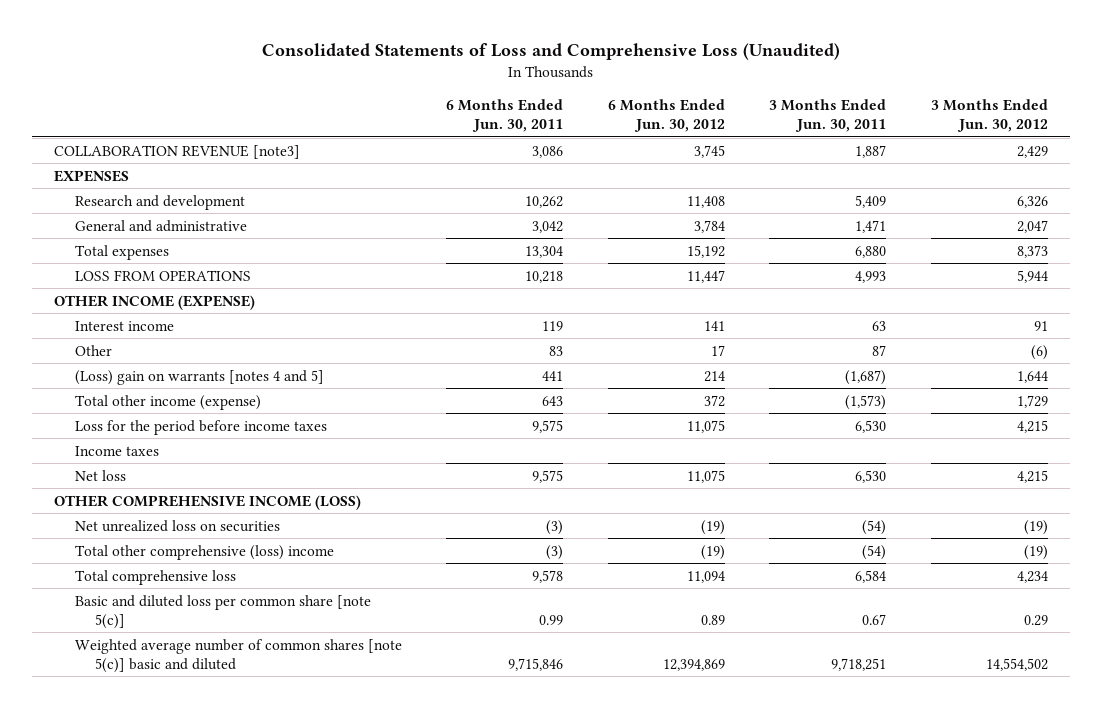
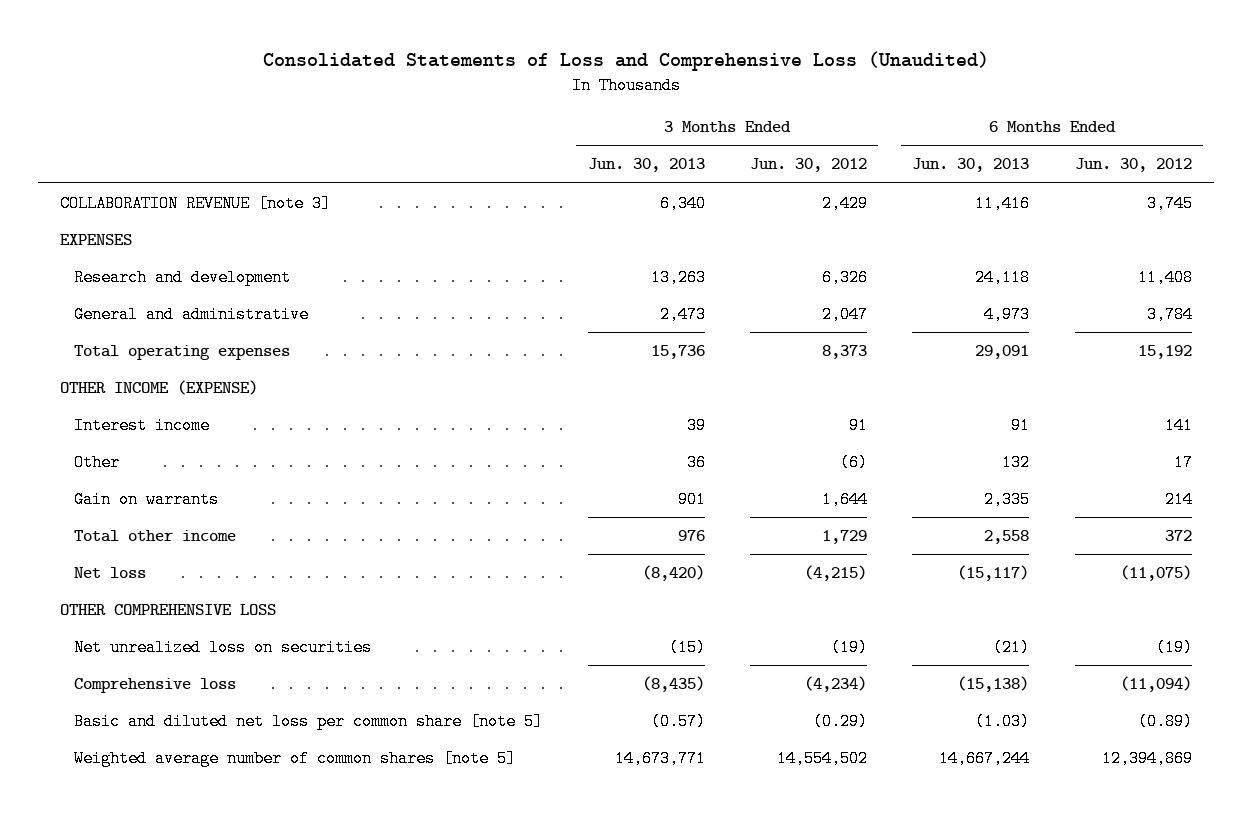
[446,99,564,133] 6 Months Ended Jun. 30, 2011 -> none
[769,99,887,133] 3 Months Ended Jun. 30, 2011 -> none
none -> [587,158,705,173] Jun. 30, 2013
none -> [912,158,1030,173] Jun. 30, 2013
[54,144,301,159] COLLABORATION REVENUE [note3] -> [60,195,332,213] COLLABORATION REVENUE [note 3]
[74,269,251,282] LOSS FROM OPERATIONS -> none
[74,244,169,260] Total expenses -> [74,345,291,361] Total operating expenses
[74,419,327,435] Loss for the period before income taxes -> none
[74,445,159,456] Income taxes -> none
[74,369,324,385] (Loss) gain on warrants [notes 4 and 5] -> [74,491,220,509] Gain on warrants
[74,394,261,410] Total other income (expense) -> [74,530,237,543] Total other income
[686,469,725,483] 11,075 -> [1119,565,1192,582] (11,075)
[1016,469,1048,483] 4,215 -> [804,565,868,582] (4,215)
[54,494,362,510] OTHER COMPREHENSIVE INCOME (LOSS) -> [60,604,277,616] OTHER COMPREHENSIVE LOSS
[74,544,334,560] Total other comprehensive (loss) income -> none
[74,569,236,585] Total comprehensive loss -> [74,678,237,694] Comprehensive loss
[686,570,725,583] 11,094 -> [1119,676,1192,693] (11,094)
[1016,570,1048,583] 4,234 -> [804,676,868,693] (4,234)
[74,594,371,629] Basic and diluted loss per common share [note 5(c)] -> [74,713,544,731] Basic and diluted net loss per common share [note 5]
[700,614,725,625] 0.89 -> [1137,713,1193,731] (0.89)
[1023,614,1048,626] 0.29 -> [813,713,869,731] (0.29)
[74,638,402,673] Weighted average number of common shares [note 5(c)] basic and diluted -> [74,750,517,768] Weighted average number of common shares [note 5]

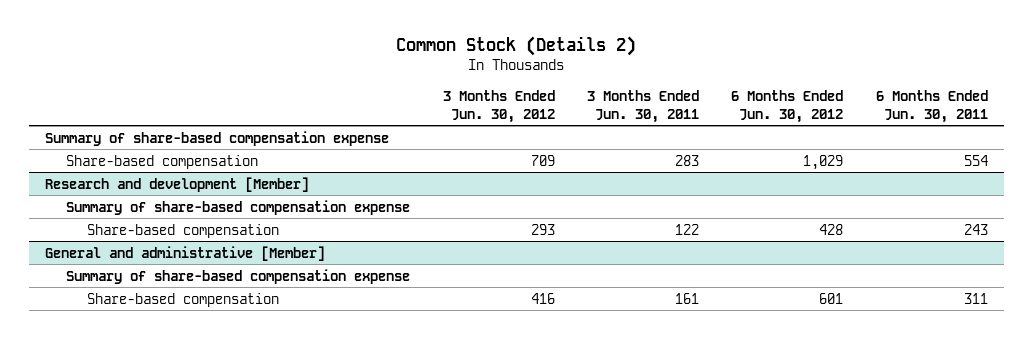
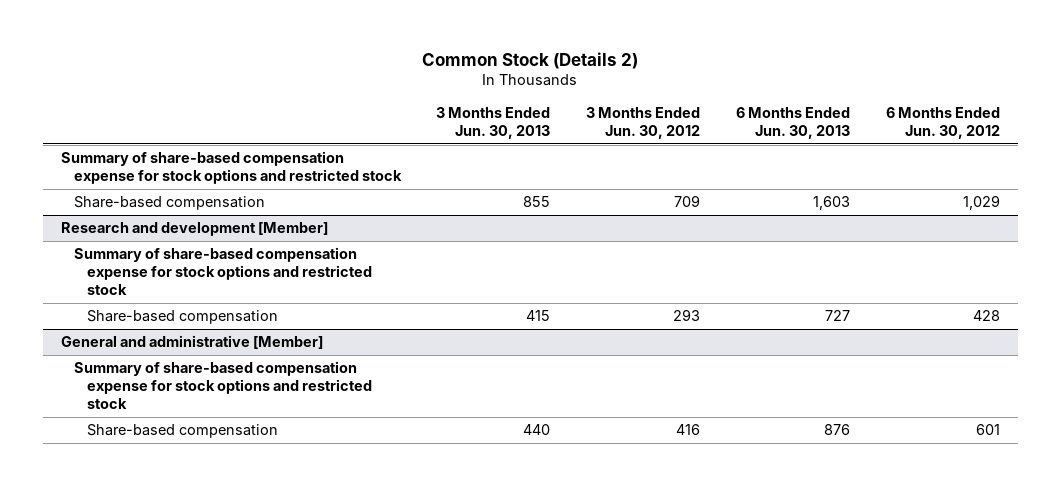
[586,90,699,123] 3 Months Ended Jun. 30, 2011 -> none
[875,90,988,123] 6 Months Ended Jun. 30, 2011 -> none
none -> [436,107,551,140] 3 Months Ended Jun. 30, 2013
none -> [735,107,850,140] 6 Months Ended Jun. 30, 2013
[45,130,390,146] Summary of share-based compensation expense -> [60,151,402,185] Summary of share-based compensation expense for stock options and restricted stock
[66,199,411,215] Summary of share-based compensation expense -> [73,247,372,296] Summary of share-based compensation expense for stock options and restricted stock
[66,268,411,284] Summary of share-based compensation expense -> [73,361,372,410] Summary of share-based compensation expense for stock options and restricted stock

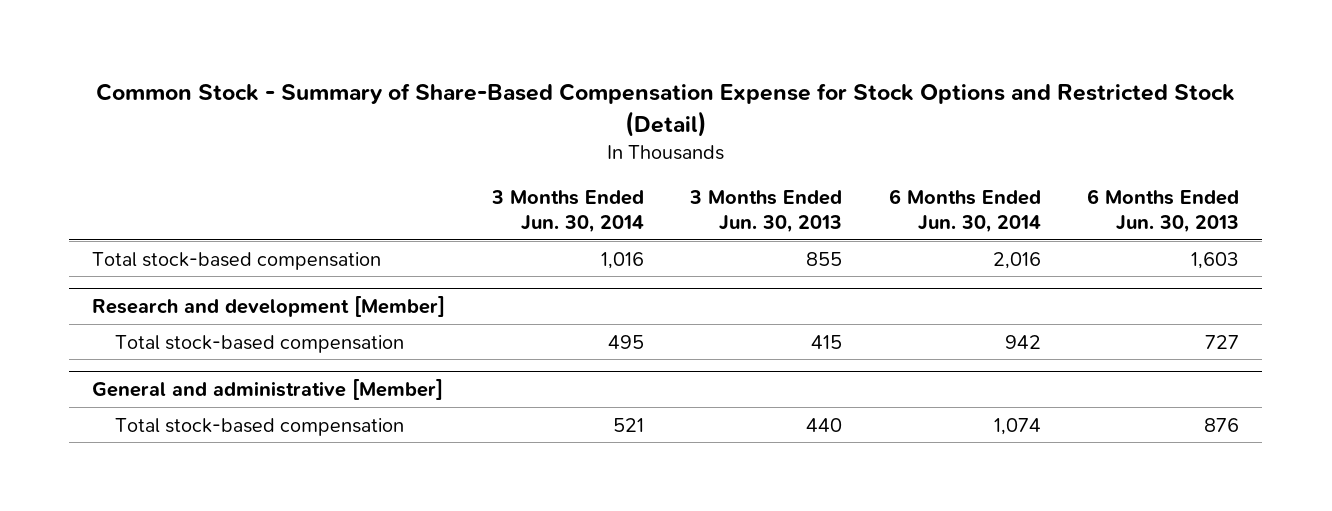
[422,51,639,69] Common Stock (Details 2) -> [95,83,1235,137] Common Stock - Summary of Share-Based Compensation Expense for Stock Options and Restricted Stock (Detail)
[586,107,701,140] 3 Months Ended Jun. 30, 2012 -> none
[885,107,1000,140] 6 Months Ended Jun. 30, 2012 -> none
none -> [490,189,644,233] 3 Months Ended Jun. 30, 2014
none -> [888,188,1041,233] 6 Months Ended Jun. 30, 2014
[60,151,402,185] Summary of share-based compensation expense for stock options and restricted stock -> none
[73,196,265,211] Share-based compensation -> [92,251,382,270] Total stock-based compensation
[73,247,372,296] Summary of share-based compensation expense for stock options and restricted stock -> none
[86,310,278,325] Share-based compensation -> [115,334,405,353] Total stock-based compensation
[73,361,372,410] Summary of share-based compensation expense for stock options and restricted stock -> none
[86,424,278,439] Share-based compensation -> [115,417,405,436] Total stock-based compensation

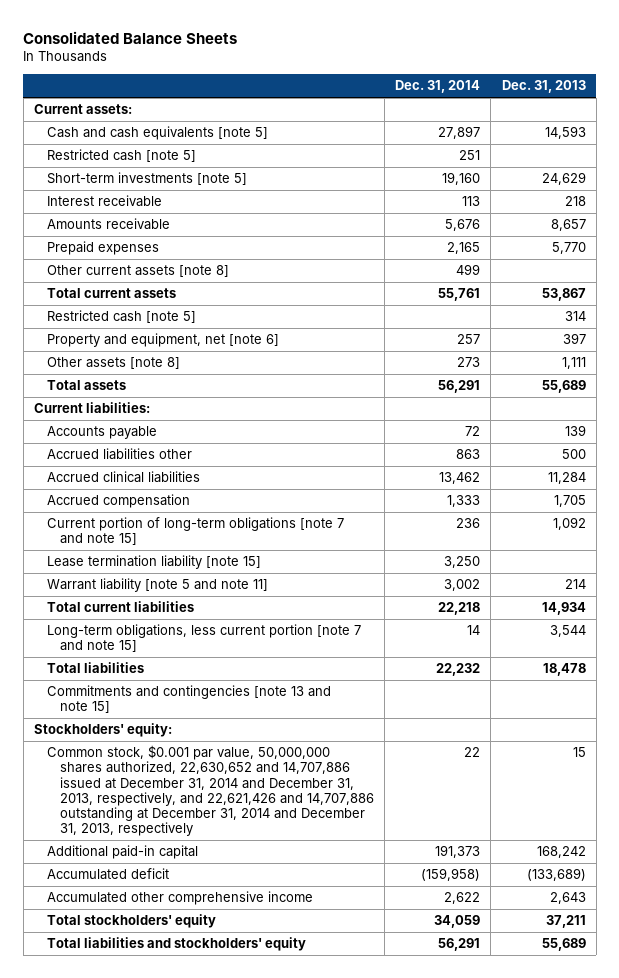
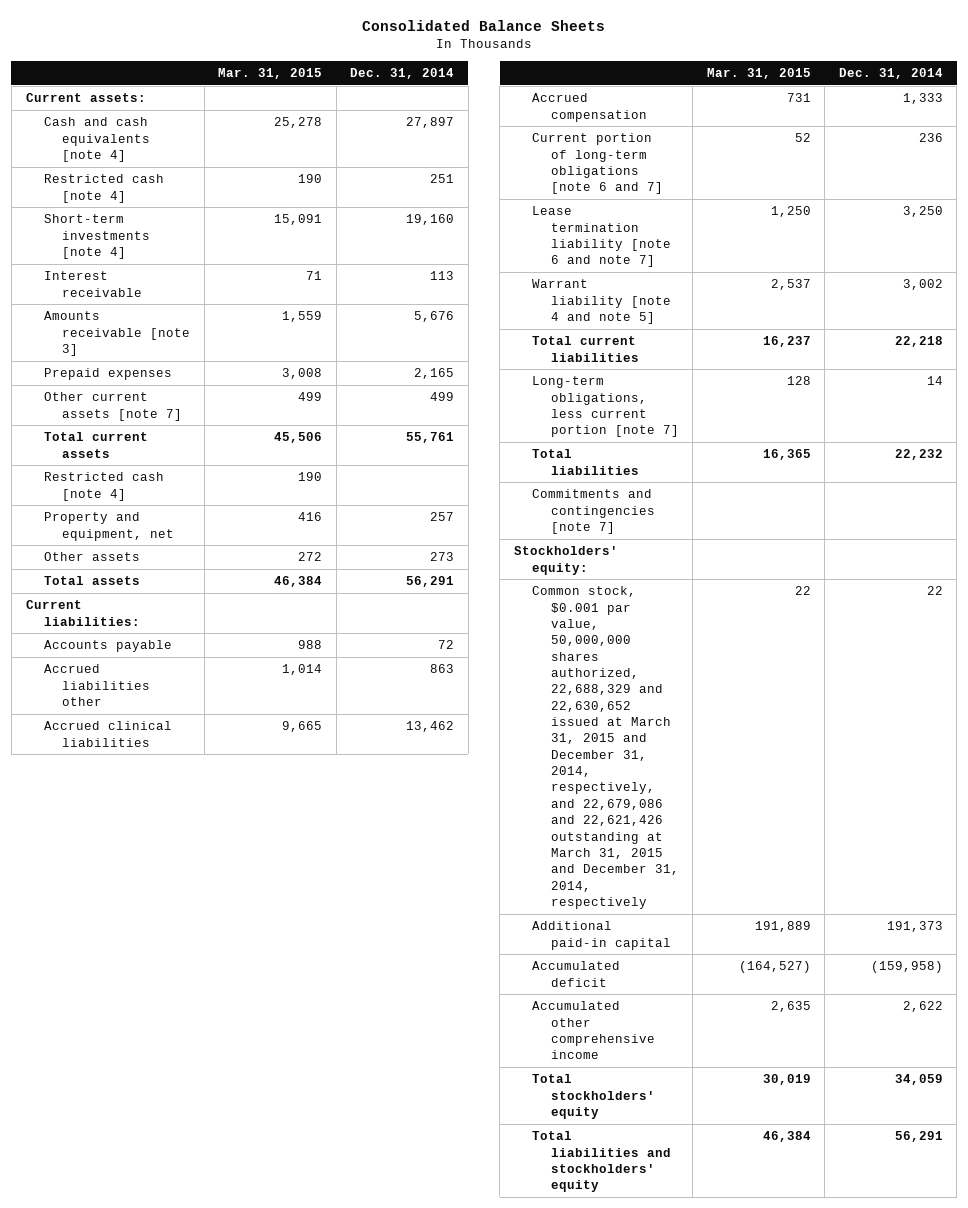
[501,80,586,94] Dec. 31, 2013 -> none
none -> [218,67,323,79] Mar. 31, 2015
[47,126,269,141] Cash and cash equivalents [note 5] -> [43,117,151,162] Cash and cash equivalents [note 4]
[47,149,197,163] Restricted cash [note 5] -> [43,174,164,203] Restricted cash [note 4]
[47,172,248,186] Short-term investments [note 5] -> [43,214,151,259] Short-term investments [note 4]
[47,218,171,231] Amounts receivable -> [43,311,191,356] Amounts receivable [note 3]
[47,265,230,278] Other current assets [note 8] -> [43,392,183,421] Other current assets [note 7]
[47,310,197,324] Restricted cash [note 5] -> [43,472,164,501] Restricted cash [note 4]
[47,333,280,348] Property and equipment, net [note 6] -> [43,512,175,541] Property and equipment, net
[47,357,181,370] Other assets [note 8] -> [43,552,140,562] Other assets
[47,517,345,546] Current portion of long-term obligations [note 7 and note 15] -> [532,133,663,195] Current portion of long-term obligations [note 6 and 7]
[47,555,262,570] Lease termination liability [note 15] -> [532,206,671,268] Lease termination liability [note 6 and note 7]
[47,578,269,593] Warrant liability [note 5 and note 11] -> [532,279,671,324] Warrant liability [note 4 and note 5]
[47,624,362,653] Long-term obligations, less current portion [note 7 and note 15] -> [532,376,679,438] Long-term obligations, less current portion [note 7]
[47,685,332,714] Commitments and contingencies [note 13 and note 15] -> [532,489,655,534] Commitments and contingencies [note 7]
[47,745,375,837] Common stock, $0.001 par value, 50,000,000 shares authorized, 22,630,652 and 14,707,886 issued at December 31, 2014 and December 31, 2013, respectively, and 22,621,426 and 14,707,886 outstanding at December 31, 2014 and December 31, 2013, respectively -> [532,586,679,909] Common stock, $0.001 par value, 50,000,000 shares authorized, 22,688,329 and 22,630,652 issued at March 31, 2015 and December 31, 2014, respectively, and 22,679,086 and 22,621,426 outstanding at March 31, 2015 and December 31, 2014, respectively

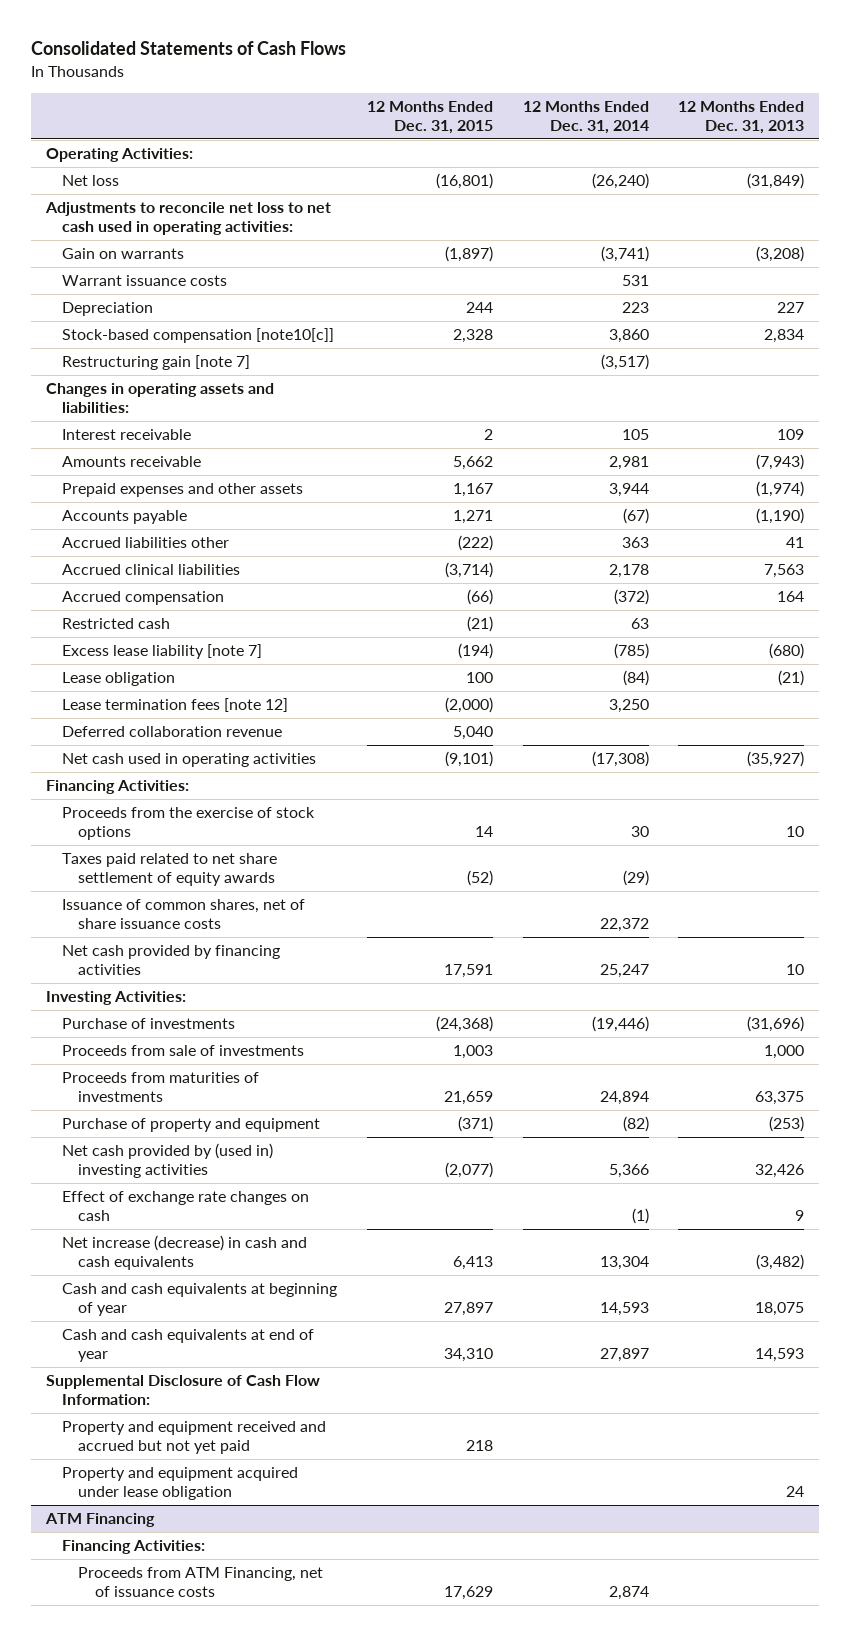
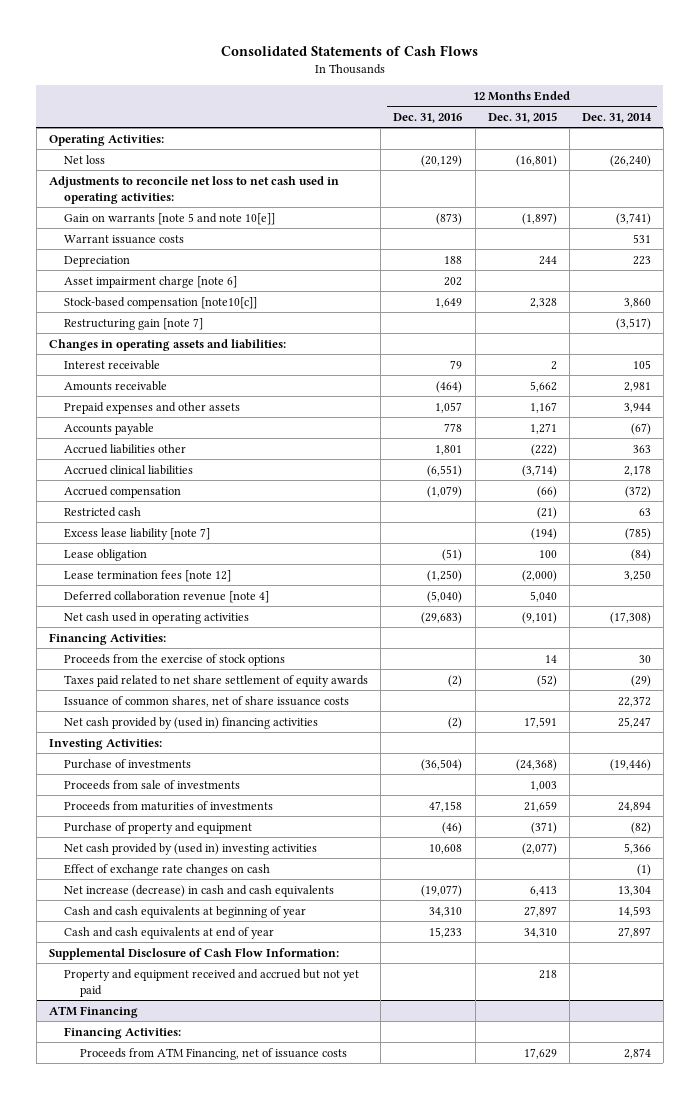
[678,100,805,134] 12 Months Ended Dec. 31, 2013 -> none
none -> [393,112,463,123] Dec. 31, 2016
[62,248,185,260] Gain on warrants -> [64,212,276,225] Gain on warrants [note 5 and note 10[e]]
none -> [64,275,238,288] Asset impairment charge [note 6]
[62,726,283,738] Deferred collaboration revenue -> [64,590,270,603] Deferred collaboration revenue [note 4]
[62,945,281,976] Net cash provided by financing activities -> [64,716,319,729] Net cash provided by (used in) financing activities
[62,1467,299,1501] Property and equipment acquired under lease obligation -> none

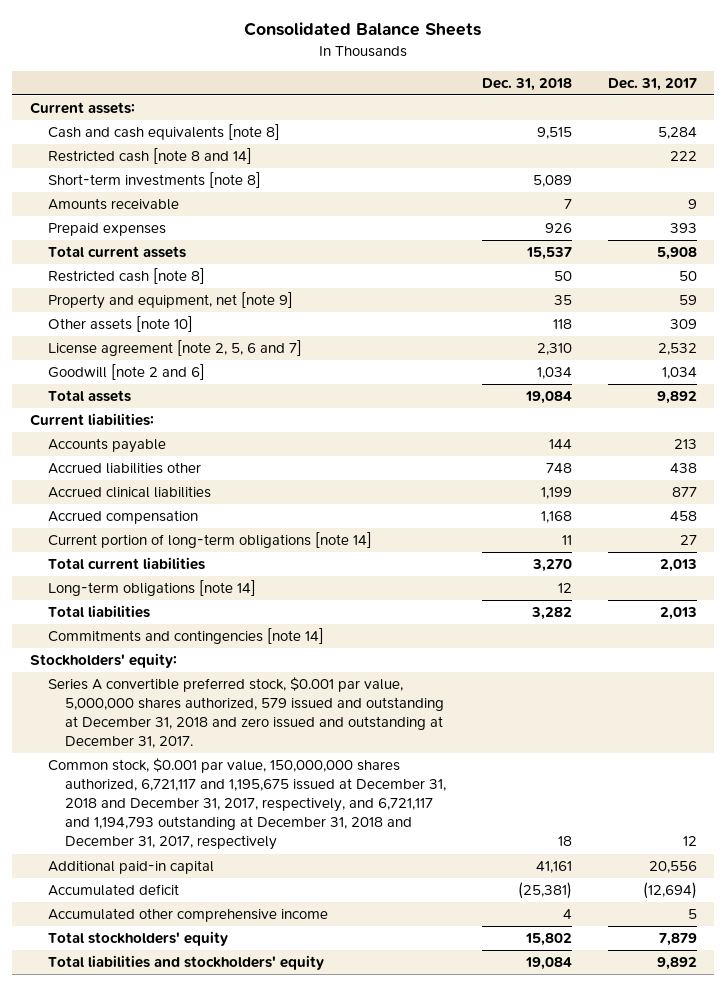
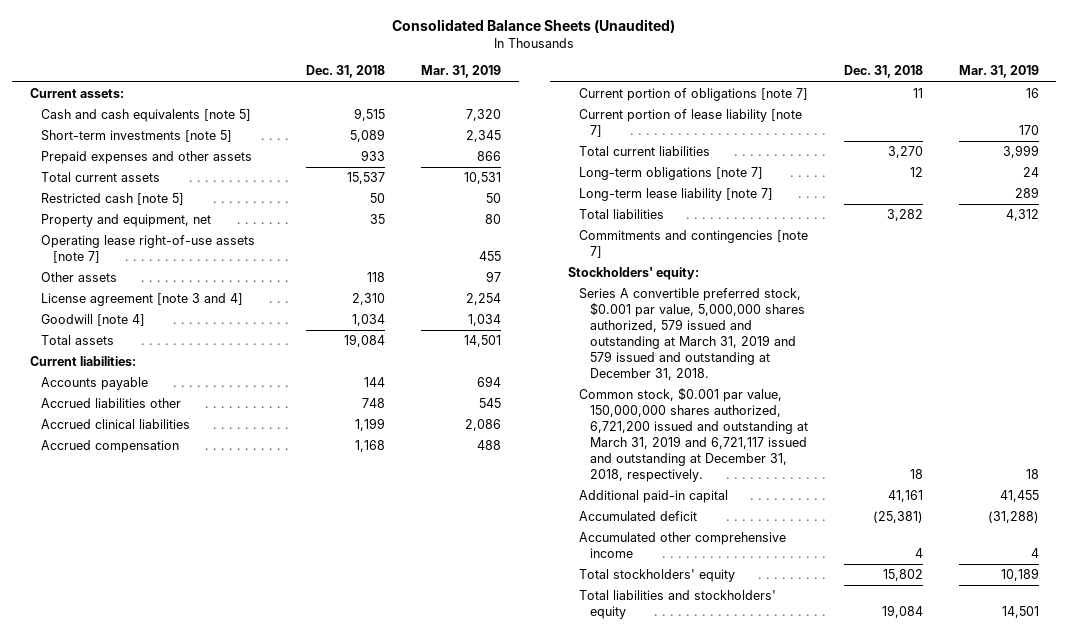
[244,22,482,37] Consolidated Balance Sheets -> [392,19,676,34] Consolidated Balance Sheets (Unaudited)
[607,77,697,91] Dec. 31, 2017 -> none
none -> [421,65,502,79] Mar. 31, 2019
[47,148,252,165] Restricted cash [note 8 and 14] -> none
[47,198,179,211] Amounts receivable -> none
[47,223,166,237] Prepaid expenses -> none
[47,124,280,141] Cash and cash equivalents [note 8] -> [41,109,252,123] Cash and cash equivalents [note 5]
[47,172,261,189] Short-term investments [note 8] -> [41,130,233,143] Short-term investments [note 5]
none -> [41,151,253,165] Prepaid expenses and other assets
[47,268,205,285] Restricted cash [note 8] -> [41,193,185,206] Restricted cash [note 5]
[47,292,293,310] Property and equipment, net [note 9] -> [41,214,212,228] Property and equipment, net
none -> [41,235,256,264] Operating lease right-of-use assets [note 7]
[47,316,193,333] Other assets [note 10] -> [41,272,118,283] Other assets
[47,340,302,357] License agreement [note 2, 5, 6 and 7] -> [41,293,244,307] License agreement [note 3 and 4]
[47,364,205,381] Goodwill [note 2 and 6] -> [41,314,146,327] Goodwill [note 4]
[47,532,372,549] Current portion of long-term obligations [note 14] -> [578,88,808,102] Current portion of obligations [note 7]
none -> [578,109,802,138] Current portion of lease liability [note 7]
[47,580,256,597] Long-term obligations [note 14] -> [578,167,763,181] Long-term obligations [note 7]
none -> [578,188,773,202] Long-term lease liability [note 7]
[47,628,324,645] Commitments and contingencies [note 14] -> [578,230,808,259] Commitments and contingencies [note 7]
[47,677,445,749] Series A convertible preferred stock, $0.001 par value, 5,000,000 shares authorized, 579 issued and outstanding at December 31, 2018 and zero issued and outstanding at December 31, 2017. -> [578,288,806,380] Series A convertible preferred stock, $0.001 par value, 5,000,000 shares authorized, 579 issued and outstanding at March 31, 2019 and 579 issued and outstanding at December 31, 2018.
[47,758,447,851] Common stock, $0.001 par value, 150,000,000 shares authorized, 6,721,117 and 1,195,675 issued at December 31, 2018 and December 31, 2017, respectively, and 6,721,117 and 1,194,793 outstanding at December 31, 2018 and December 31, 2017, respectively -> [578,387,809,482] Common stock, $0.001 par value, 150,000,000 shares authorized, 6,721,200 issued and outstanding at March 31, 2019 and 6,721,117 issued and outstanding at December 31, 2018, respectively.

